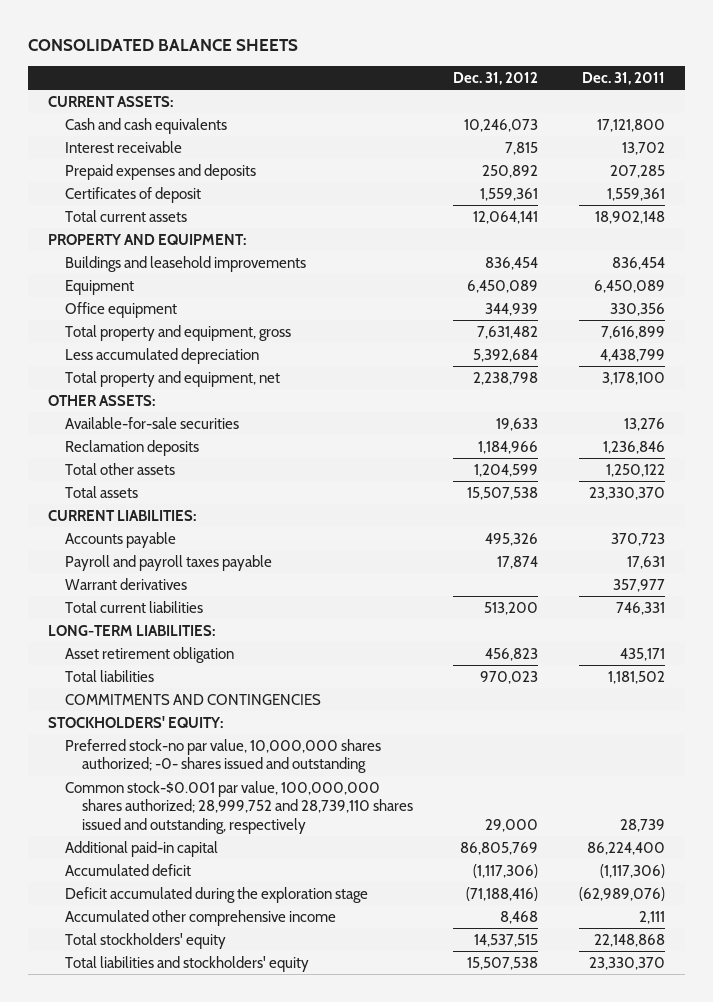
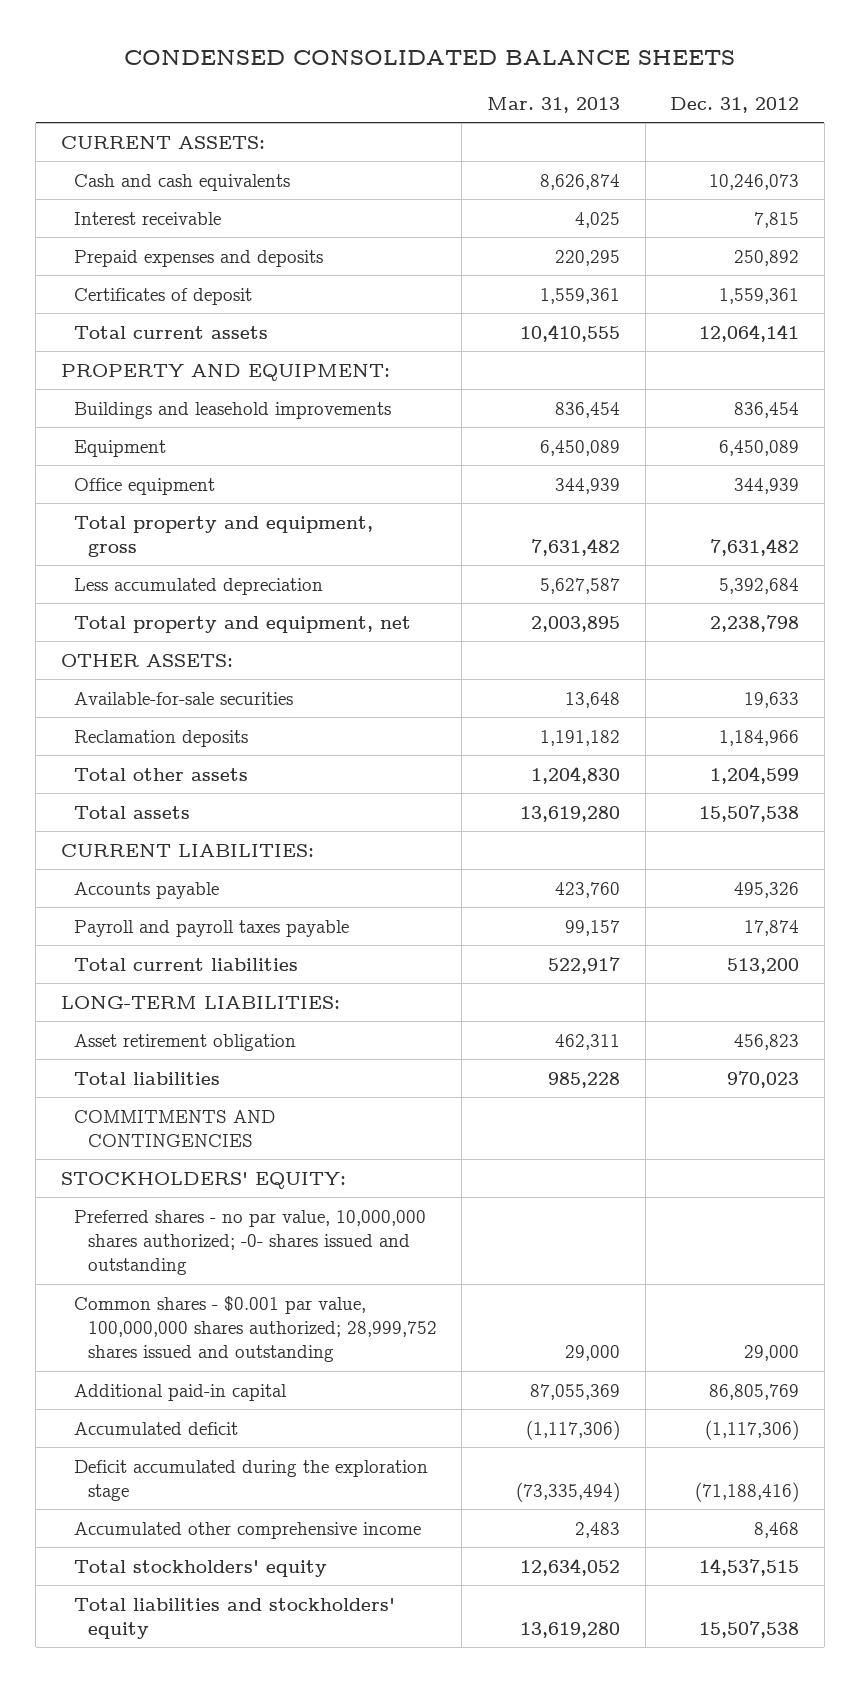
[28,39,299,52] CONSOLIDATED BALANCE SHEETS -> [123,50,735,66] CONDENSED CONSOLIDATED BALANCE SHEETS
[582,71,666,85] Dec. 31, 2011 -> none
none -> [486,96,620,113] Mar. 31, 2013
[65,577,188,590] Warrant derivatives -> none
[65,738,382,774] Preferred stock-no par value, 10,000,000 shares authorized; -0- shares issued and outstanding -> [74,1209,427,1276] Preferred shares - no par value, 10,000,000 shares authorized; -0- shares issued and outstanding
[65,780,413,834] Common stock-$0.001 par value, 100,000,000 shares authorized; 28,999,752 and 28,739,110 shares issued and outstanding, respectively -> [74,1295,437,1363] Common shares - $0.001 par value, 100,000,000 shares authorized; 28,999,752 shares issued and outstanding

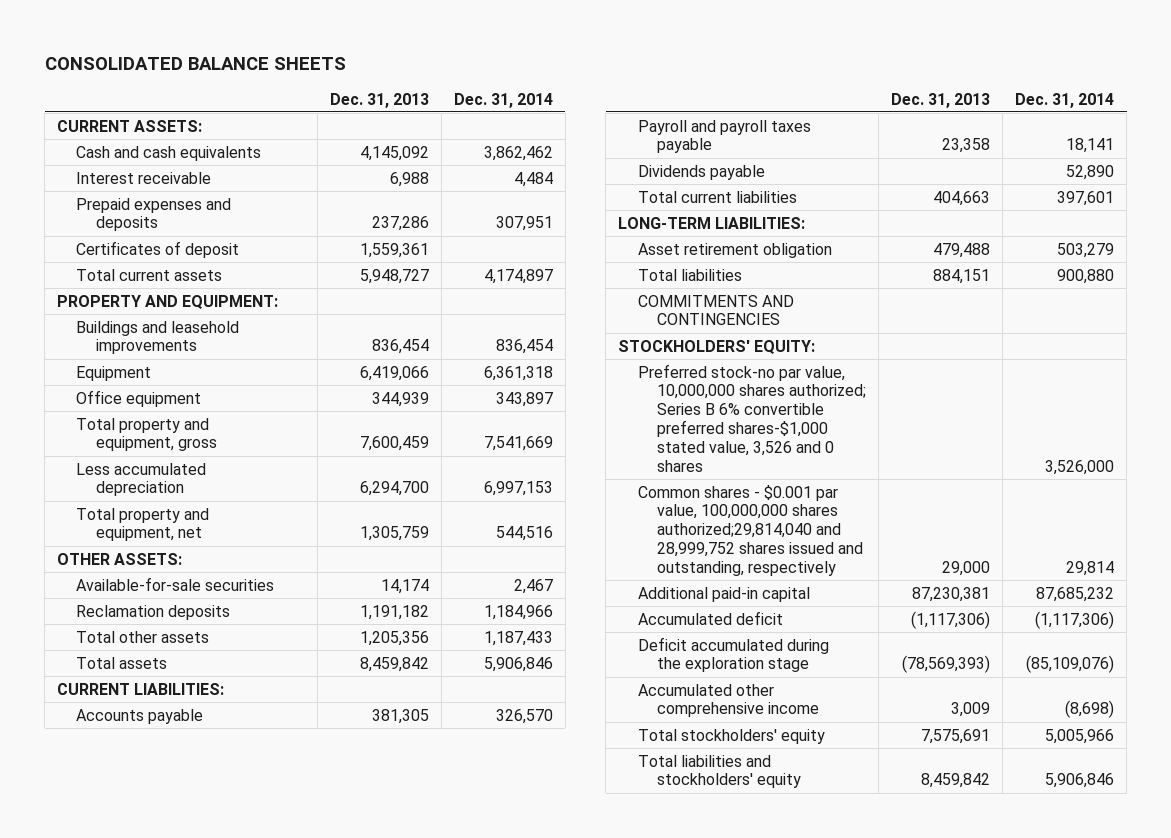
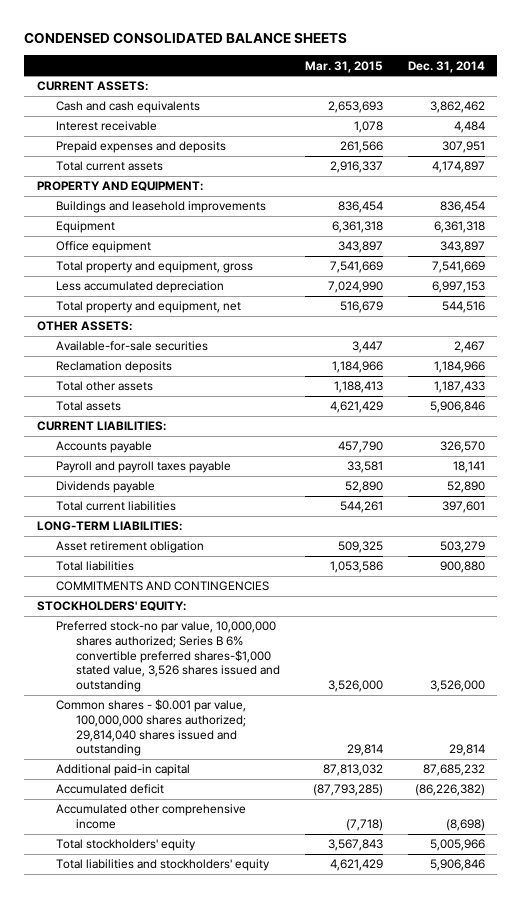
[44,56,346,70] CONSOLIDATED BALANCE SHEETS -> [24,32,348,45] CONDENSED CONSOLIDATED BALANCE SHEETS
[329,92,429,108] Dec. 31, 2013 -> none
none -> [304,60,383,73] Mar. 31, 2015
[76,240,240,258] Certificates of deposit -> none
[637,363,867,473] Preferred stock-no par value, 10,000,000 shares authorized; Series B 6% convertible preferred shares-$1,000 stated value, 3,526 and 0 shares -> [56,621,280,692] Preferred stock-no par value, 10,000,000 shares authorized; Series B 6% convertible preferred shares-$1,000 stated value, 3,526 shares issued and outstanding
[637,484,864,577] Common shares - $0.001 par value, 100,000,000 shares authorized;29,814,040 and 28,999,752 shares issued and outstanding, respectively -> [56,699,247,757] Common shares - $0.001 par value, 100,000,000 shares authorized; 29,814,040 shares issued and outstanding
[637,636,829,673] Deficit accumulated during the exploration stage -> none
[1035,610,1115,629] (1,117,306) -> [414,784,485,797] (86,226,382)

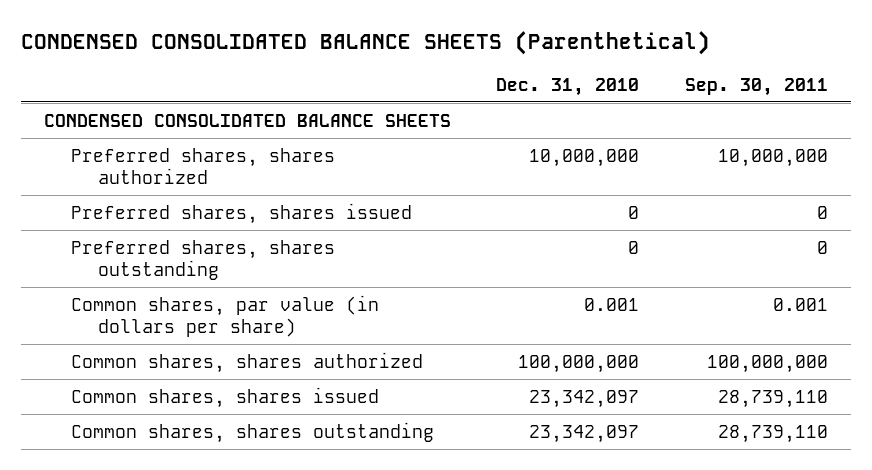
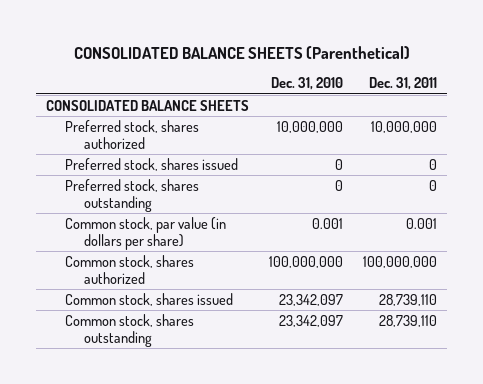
[20,30,710,55] CONDENSED CONSOLIDATED BALANCE SHEETS (Parenthetical) -> [73,45,410,59] CONSOLIDATED BALANCE SHEETS (Parenthetical)
[685,77,829,96] Sep. 30, 2011 -> none
none -> [368,77,437,91] Dec. 31, 2011
[43,113,451,127] CONDENSED CONSOLIDATED BALANCE SHEETS -> [46,99,250,111] CONSOLIDATED BALANCE SHEETS
[70,147,335,184] Preferred shares, shares authorized -> [65,119,200,149] Preferred stock, shares authorized
[70,202,412,224] Preferred shares, shares issued -> [65,157,239,171] Preferred stock, shares issued
[70,239,335,280] Preferred shares, shares outstanding -> [65,178,200,212] Preferred stock, shares outstanding
[70,294,379,337] Common shares, par value (in dollars per share) -> [65,216,227,250] Common stock, par value (in dollars per share)
[70,351,423,373] Common shares, shares authorized -> [65,254,195,284] Common stock, shares authorized
[70,386,379,408] Common shares, shares issued -> [65,292,234,306] Common stock, shares issued
[70,421,434,443] Common shares, shares outstanding -> [65,313,195,347] Common stock, shares outstanding

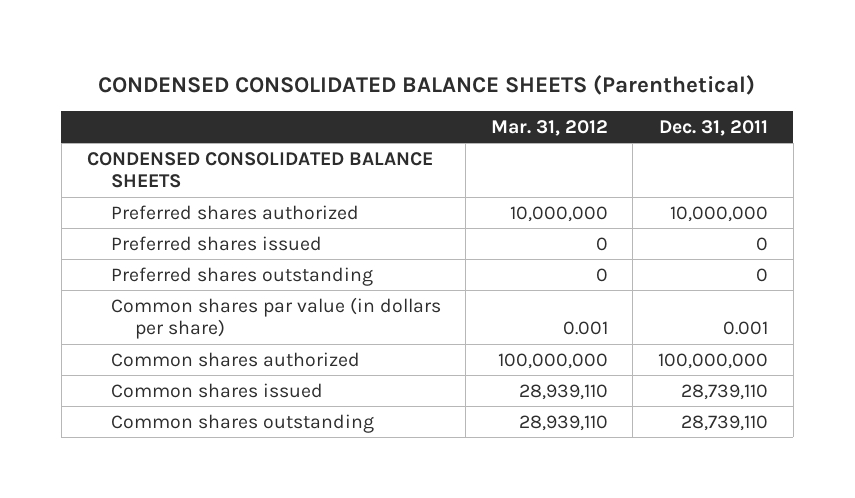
[73,45,410,59] CONSOLIDATED BALANCE SHEETS (Parenthetical) -> [98,74,756,95] CONDENSED CONSOLIDATED BALANCE SHEETS (Parenthetical)
[271,77,344,91] Dec. 31, 2010 -> none
none -> [490,119,608,136] Mar. 31, 2012
[46,99,250,111] CONSOLIDATED BALANCE SHEETS -> [86,151,433,189] CONDENSED CONSOLIDATED BALANCE SHEETS
[65,119,200,149] Preferred stock, shares authorized -> [110,204,359,220] Preferred shares authorized
[65,157,239,171] Preferred stock, shares issued -> [110,235,322,251] Preferred shares issued
[65,178,200,212] Preferred stock, shares outstanding -> [110,266,373,286] Preferred shares outstanding
[65,216,227,250] Common stock, par value (in dollars per share) -> [110,296,441,340] Common shares par value (in dollars per share)
[65,254,195,284] Common stock, shares authorized -> [110,351,360,367] Common shares authorized
[65,292,234,306] Common stock, shares issued -> [110,382,323,398] Common shares issued
[65,313,195,347] Common stock, shares outstanding -> [110,413,374,433] Common shares outstanding

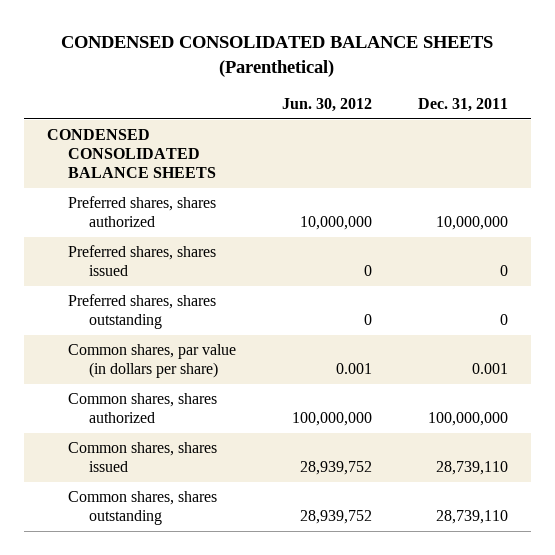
[490,119,608,136] Mar. 31, 2012 -> none
none -> [281,98,372,113] Jun. 30, 2012
[110,204,359,220] Preferred shares authorized -> [67,195,216,228] Preferred shares, shares authorized
[110,235,322,251] Preferred shares issued -> [67,244,216,277] Preferred shares, shares issued
[110,266,373,286] Preferred shares outstanding -> [67,293,216,330] Preferred shares, shares outstanding
[110,296,441,340] Common shares par value (in dollars per share) -> [67,343,236,379] Common shares, par value (in dollars per share)
[110,351,360,367] Common shares authorized -> [67,392,217,424] Common shares, shares authorized
[110,382,323,398] Common shares issued -> [67,441,217,473] Common shares, shares issued
[110,413,374,433] Common shares outstanding -> [67,490,217,526] Common shares, shares outstanding

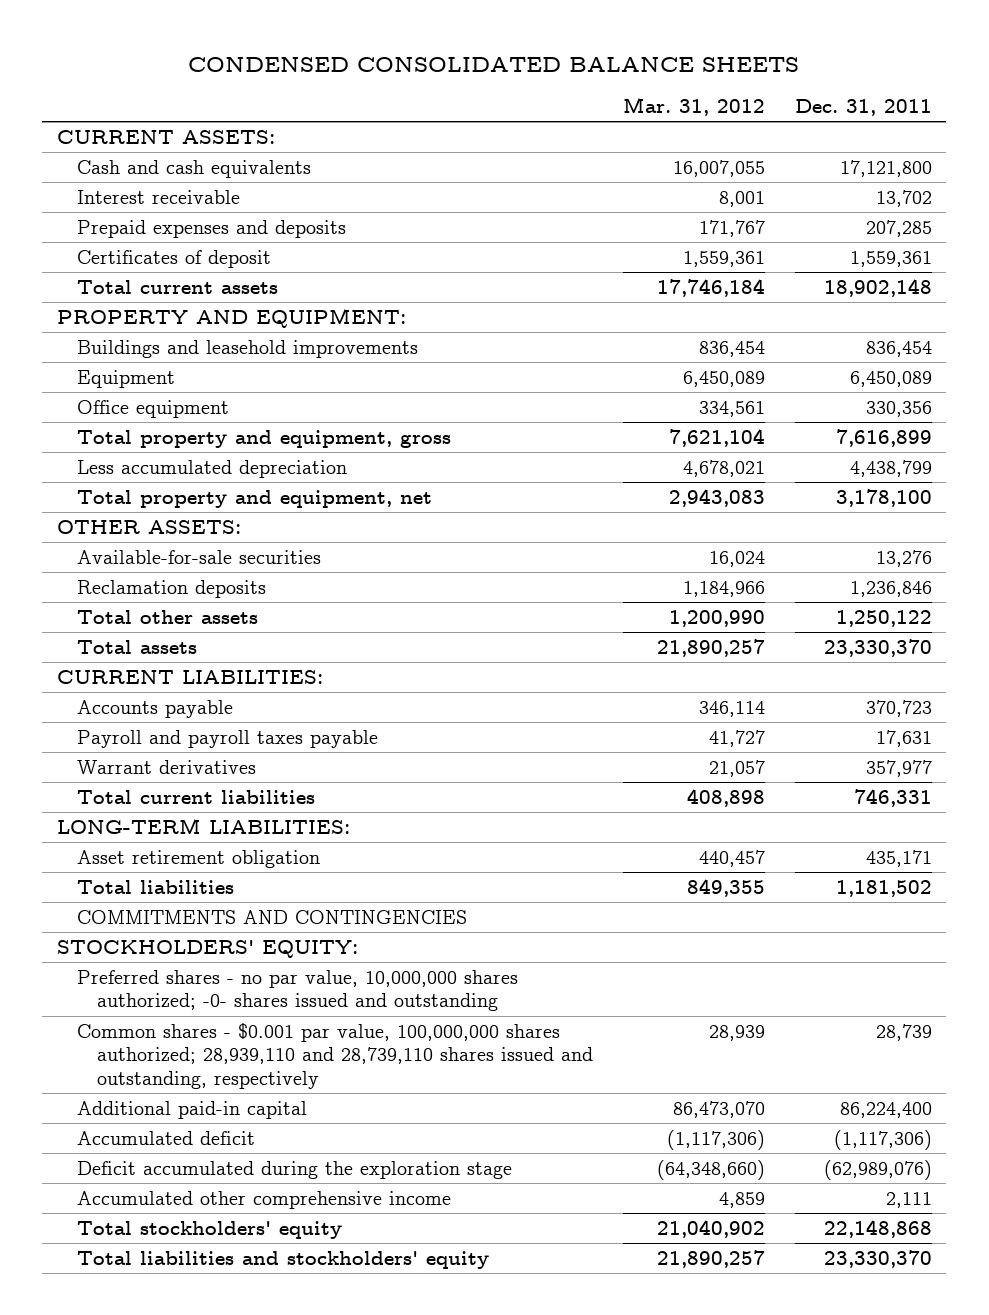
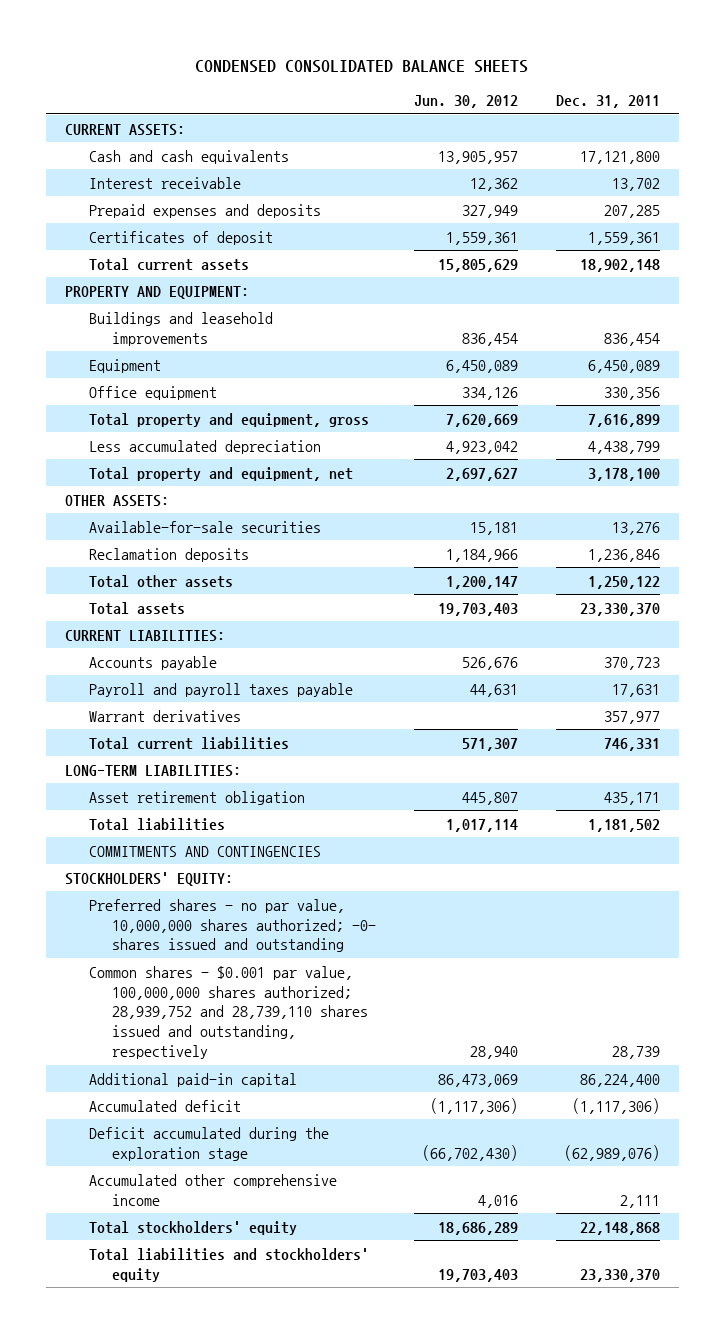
[622,97,765,117] Mar. 31, 2012 -> none
none -> [414,95,519,109] Jun. 30, 2012
[77,1022,594,1090] Common shares - $0.001 par value, 100,000,000 shares authorized; 28,939,110 and 28,739,110 shares issued and outstanding, respectively -> [88,965,369,1060] Common shares - $0.001 par value, 100,000,000 shares authorized; 28,939,752 and 28,739,110 shares issued and outstanding, respectively

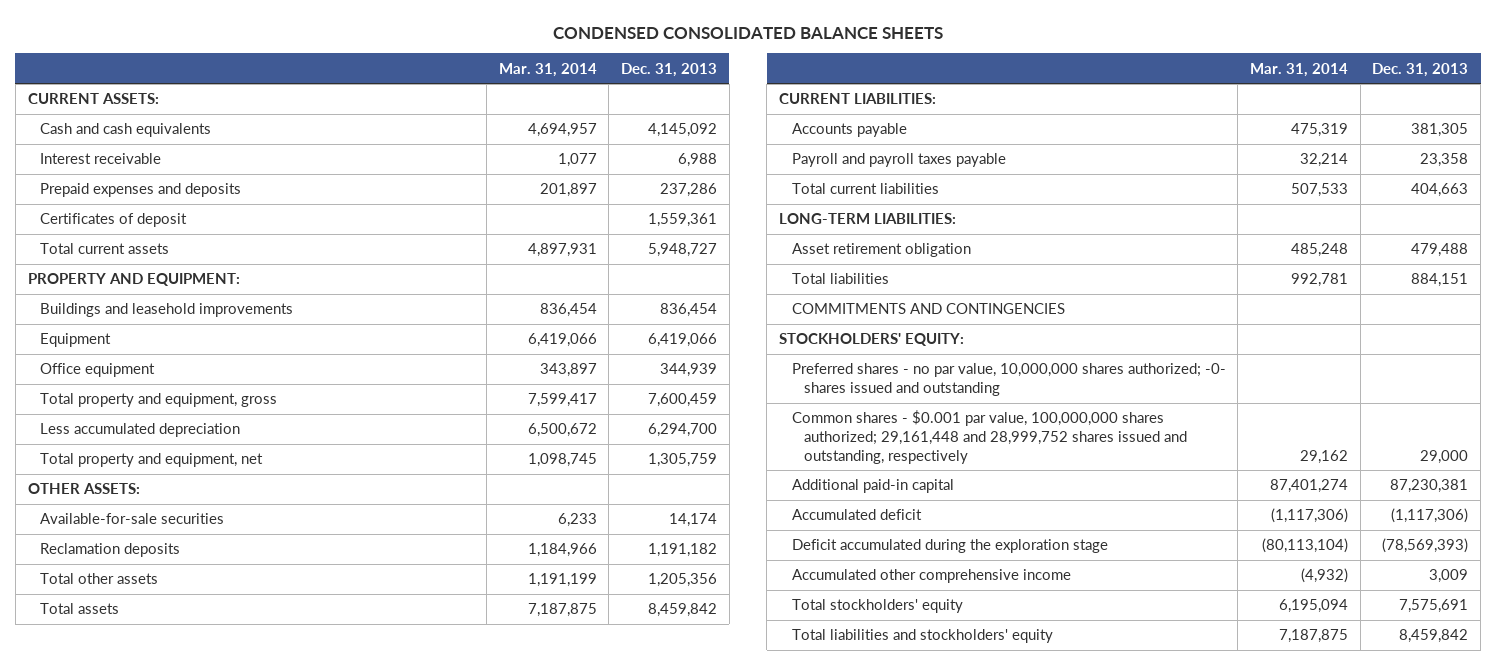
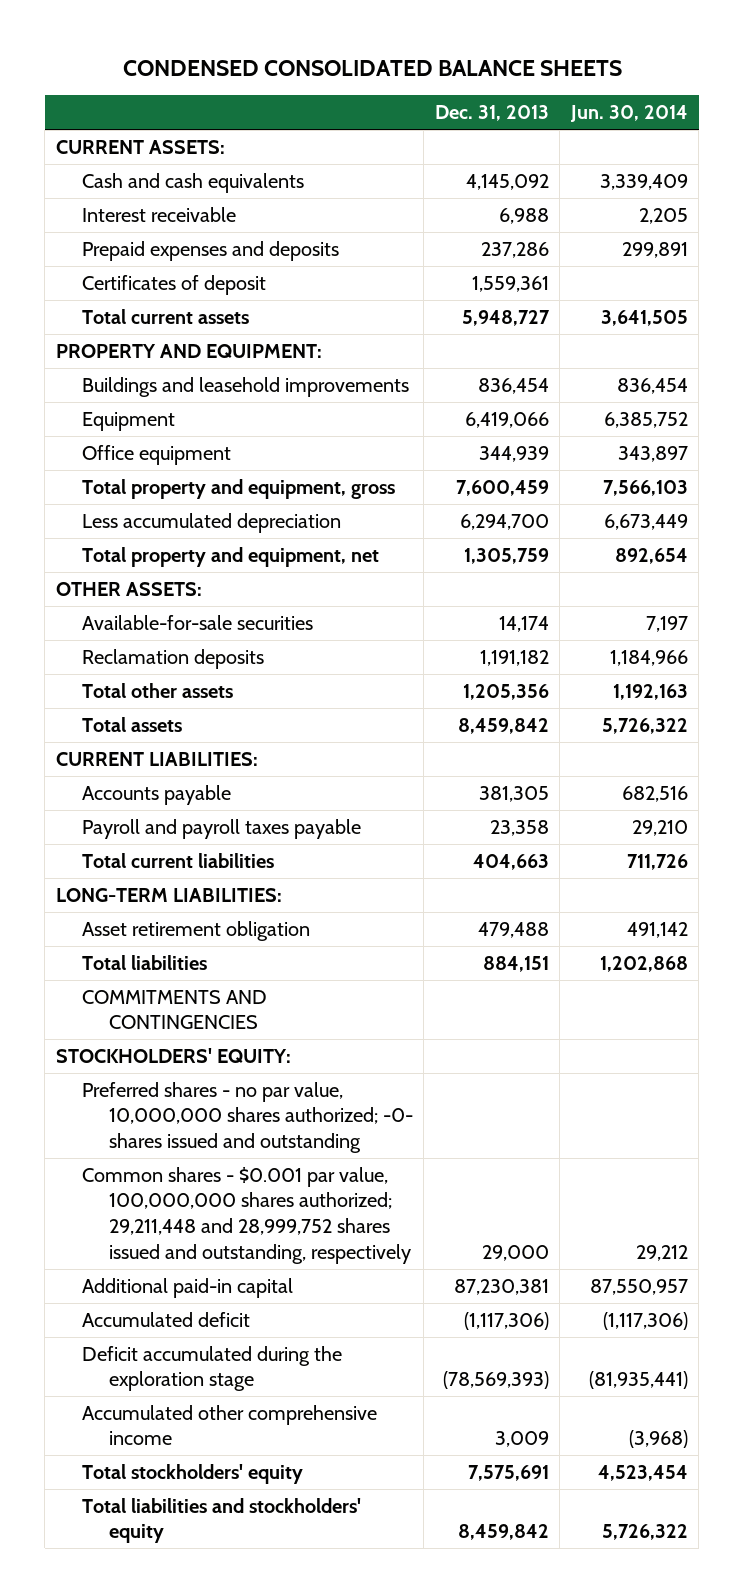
[498,62,597,77] Mar. 31, 2014 -> none
none -> [569,105,688,123] Jun. 30, 2014
[791,410,1188,464] Common shares - $0.001 par value, 100,000,000 shares authorized; 29,161,448 and 28,999,752 shares issued and outstanding, respectively -> [82,1166,411,1264] Common shares - $0.001 par value, 100,000,000 shares authorized; 29,211,448 and 28,999,752 shares issued and outstanding, respectively

